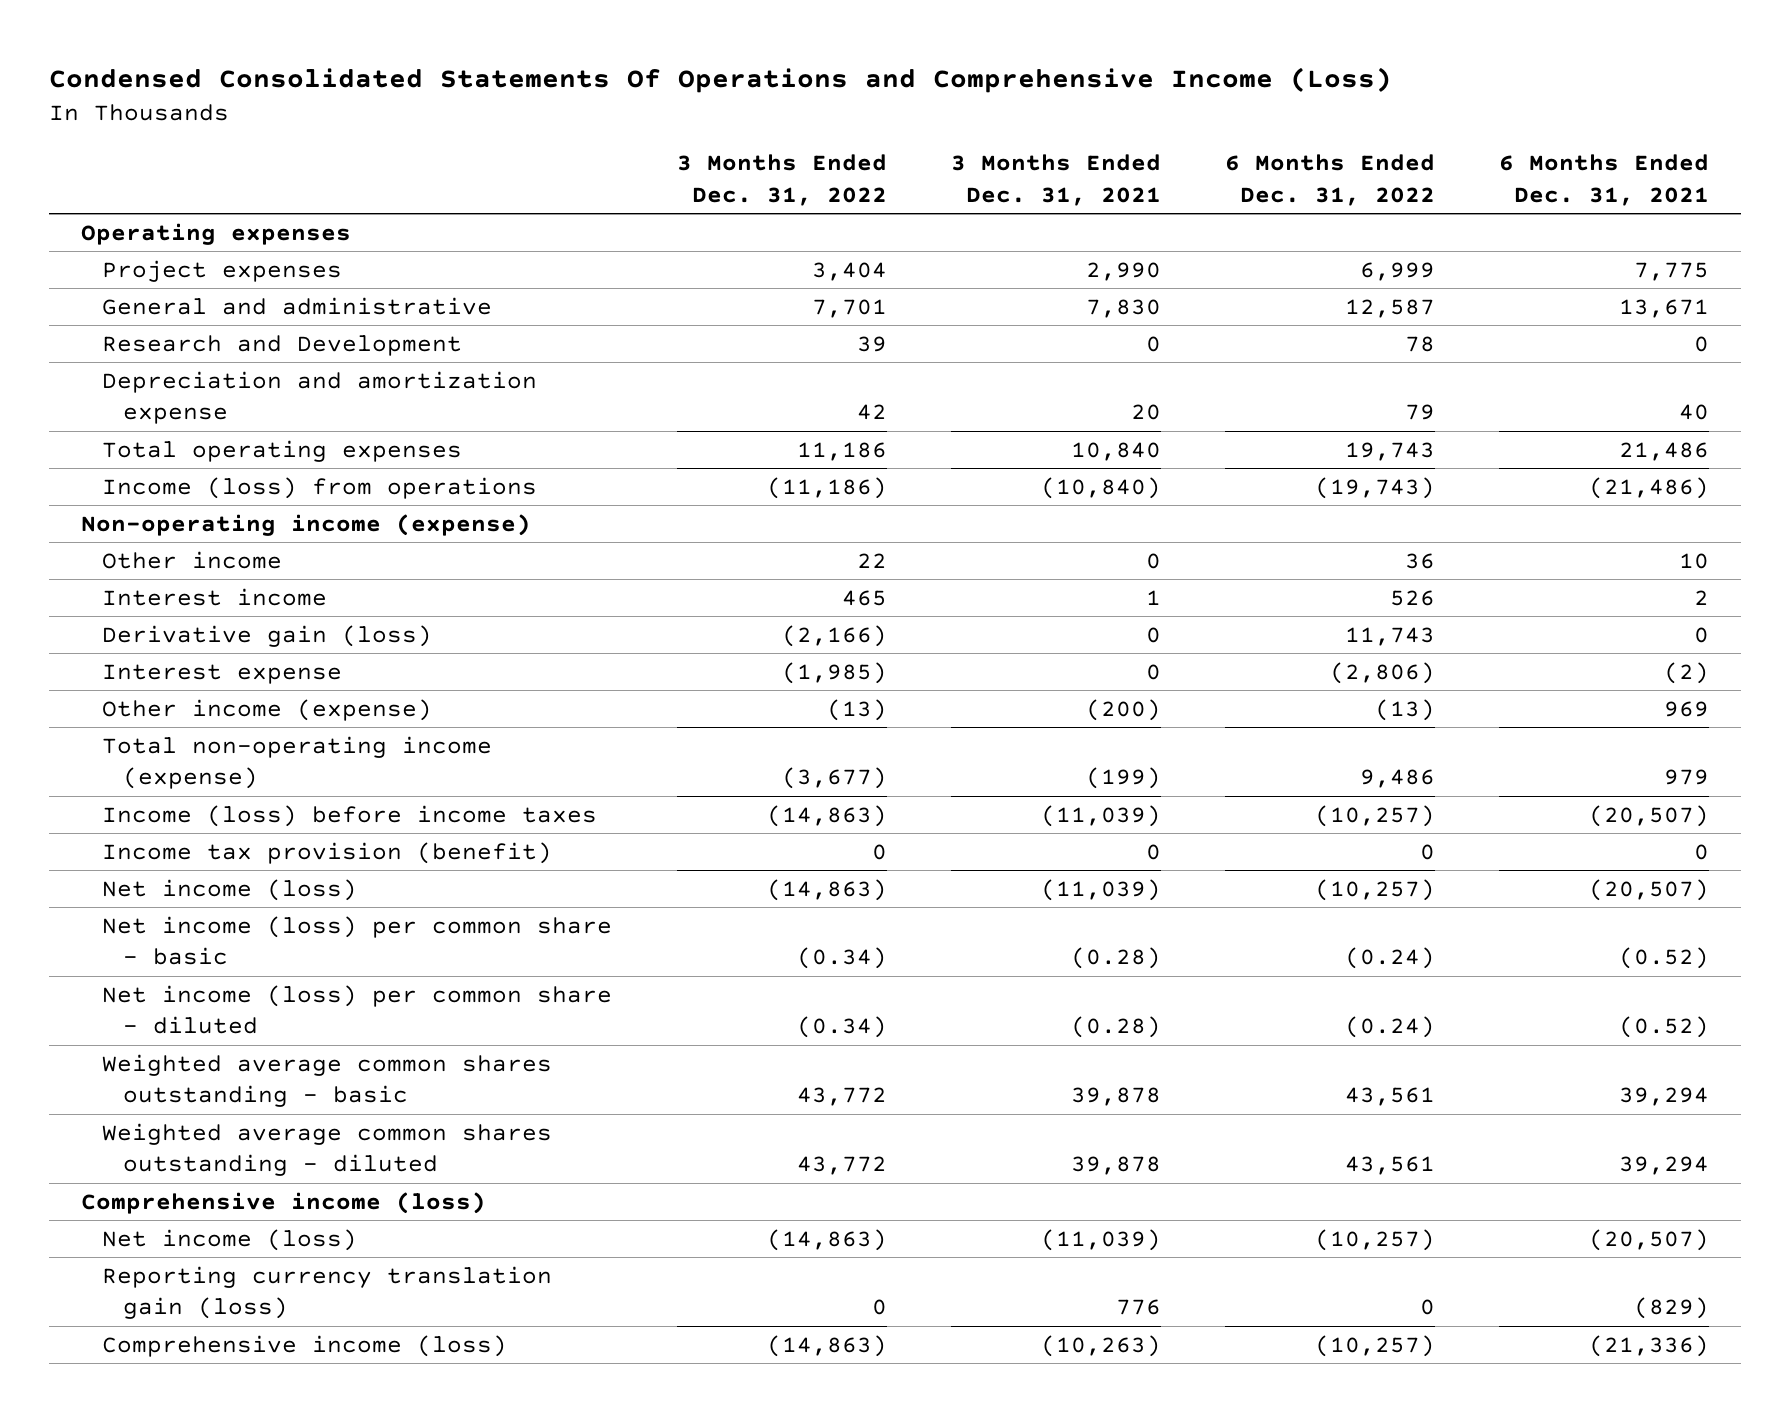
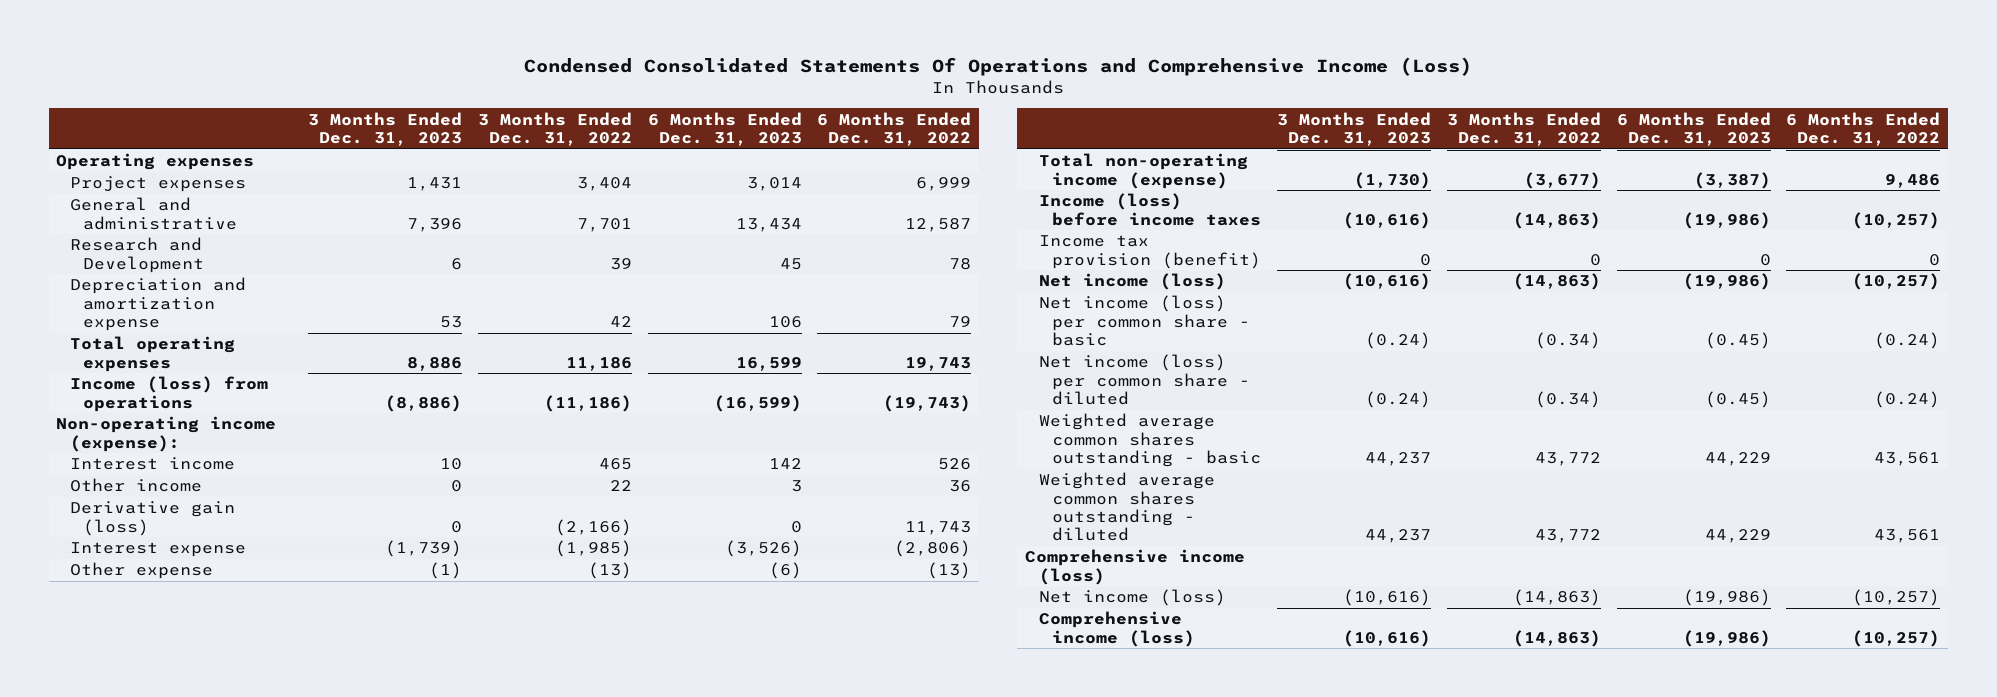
[950,154,1161,206] 3 Months Ended Dec. 31, 2021 -> none
[1499,154,1710,206] 6 Months Ended Dec. 31, 2021 -> none
none -> [308,111,463,146] 3 Months Ended Dec. 31, 2023
none -> [647,111,802,146] 6 Months Ended Dec. 31, 2023
[81,513,532,536] Non-operating income (expense) -> [56,416,277,452] Non-operating income (expense):
[102,550,283,569] Other income -> [69,478,202,493] Other income
[102,698,433,721] Other income (expense) -> [69,562,213,580] Other expense
[102,1265,553,1320] Reporting currency translation gain (loss) -> none

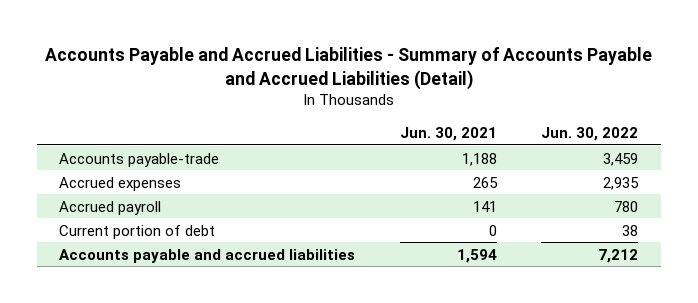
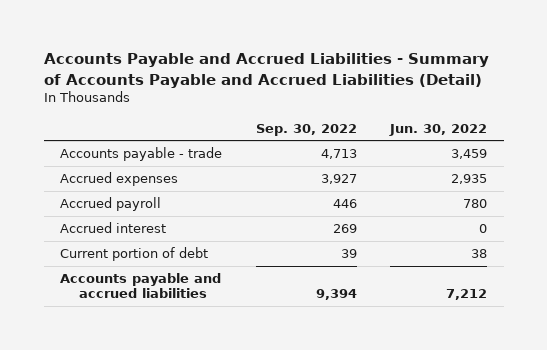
[399,126,497,141] Jun. 30, 2021 -> none
none -> [255,123,357,136] Sep. 30, 2022
[59,152,220,167] Accounts payable-trade -> [60,147,223,162] Accounts payable - trade
none -> [60,222,167,234] Accrued interest

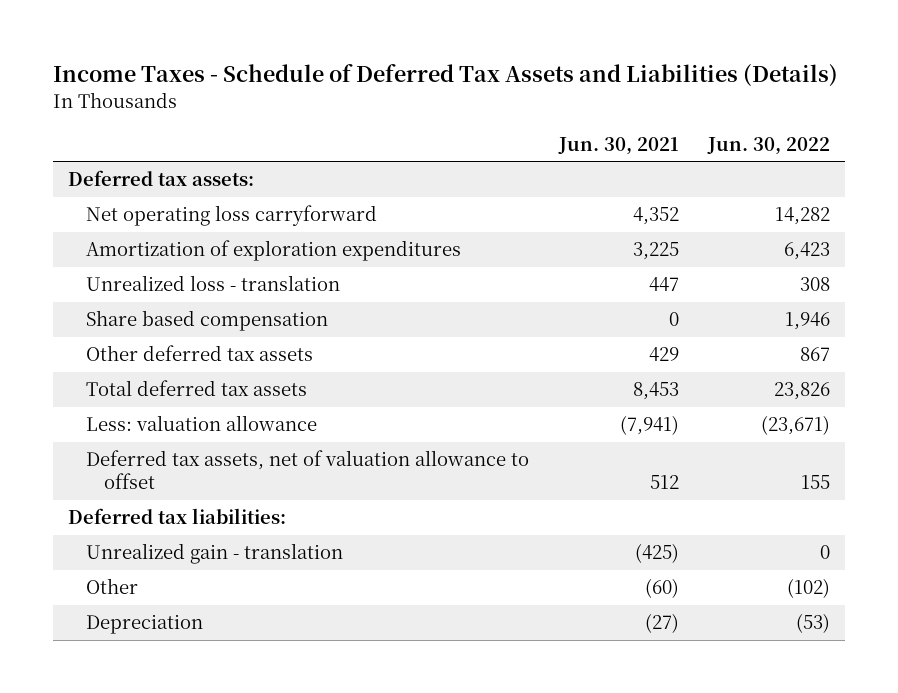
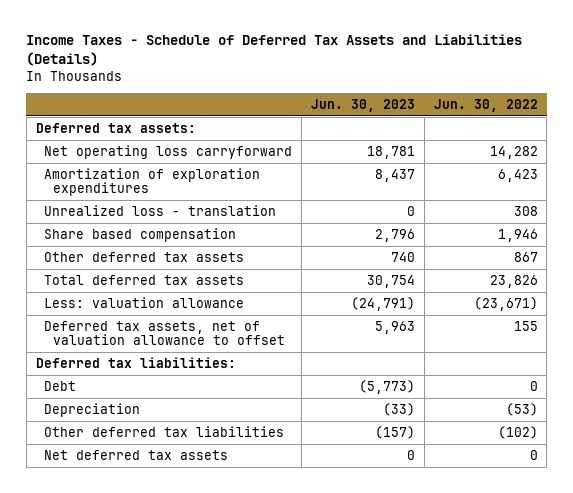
[557,136,679,155] Jun. 30, 2021 -> none
none -> [310,98,415,112] Jun. 30, 2023
[85,543,343,565] Unrealized gain - translation -> none
[85,578,138,595] Other -> none
none -> [44,380,77,391] Debt
none -> [44,425,285,437] Other deferred tax liabilities
none -> [44,449,229,460] Net deferred tax assets

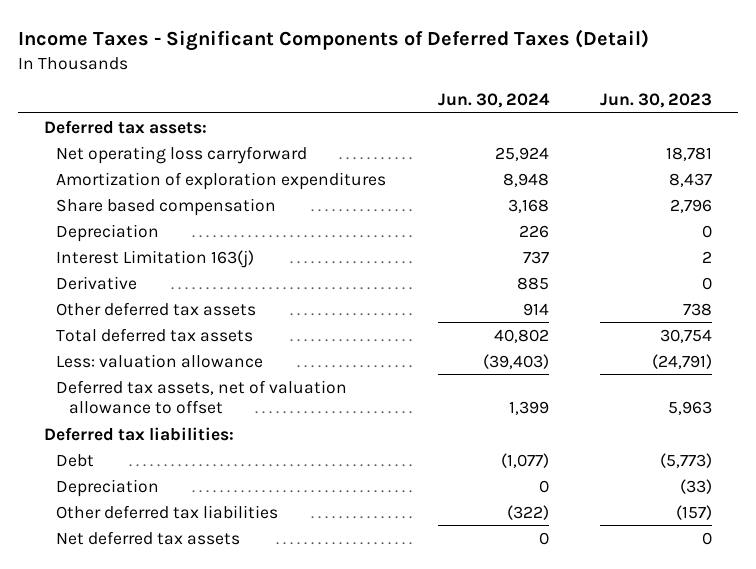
[26,34,523,67] Income Taxes - Schedule of Deferred Tax Assets and Liabilities (Details) -> [18,29,650,52] Income Taxes - Significant Components of Deferred Taxes (Detail)
[433,98,538,112] Jun. 30, 2022 -> none
none -> [437,92,550,108] Jun. 30, 2024
[44,204,277,216] Unrealized loss - translation -> none
none -> [56,223,160,242] Depreciation
none -> [56,249,255,268] Interest Limitation 163(j)
none -> [56,275,138,290] Derivative
[390,251,415,262] 740 -> [683,302,713,316] 738

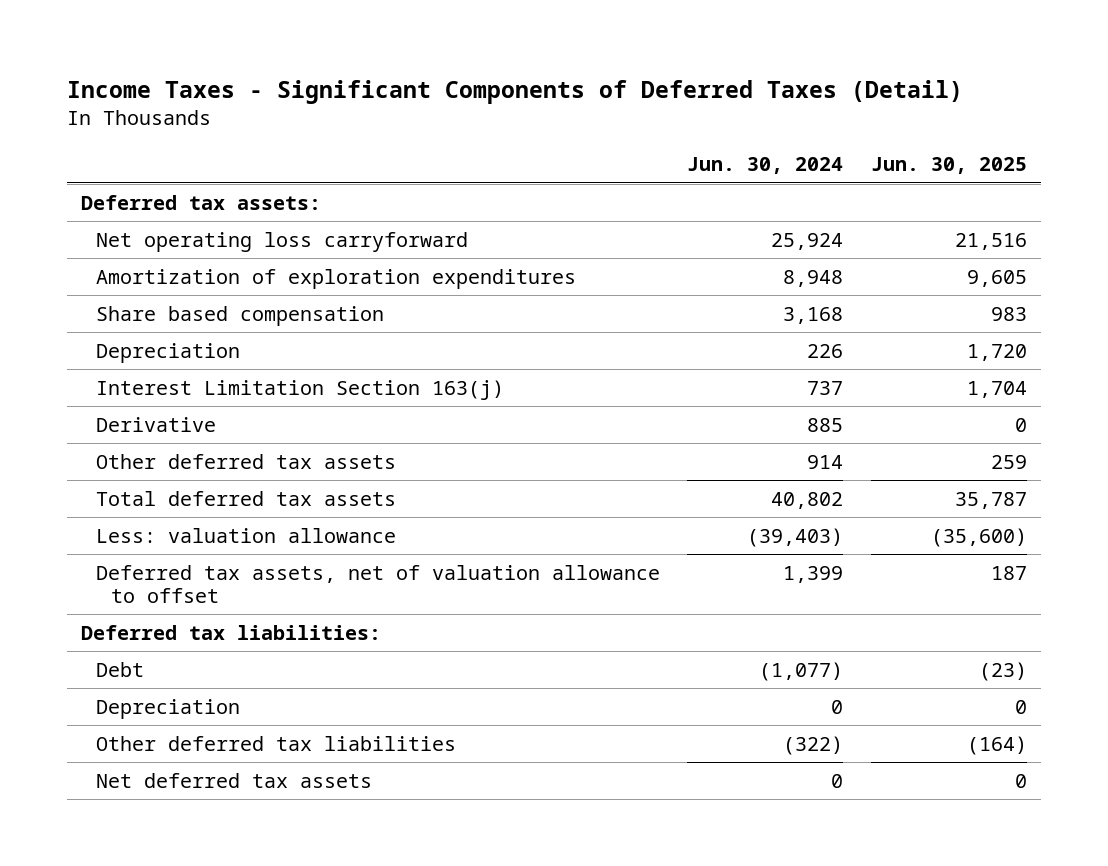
[600,92,713,108] Jun. 30, 2023 -> none
none -> [870,157,1027,175] Jun. 30, 2025
[56,249,255,268] Interest Limitation 163(j) -> [95,379,504,400] Interest Limitation Section 163(j)

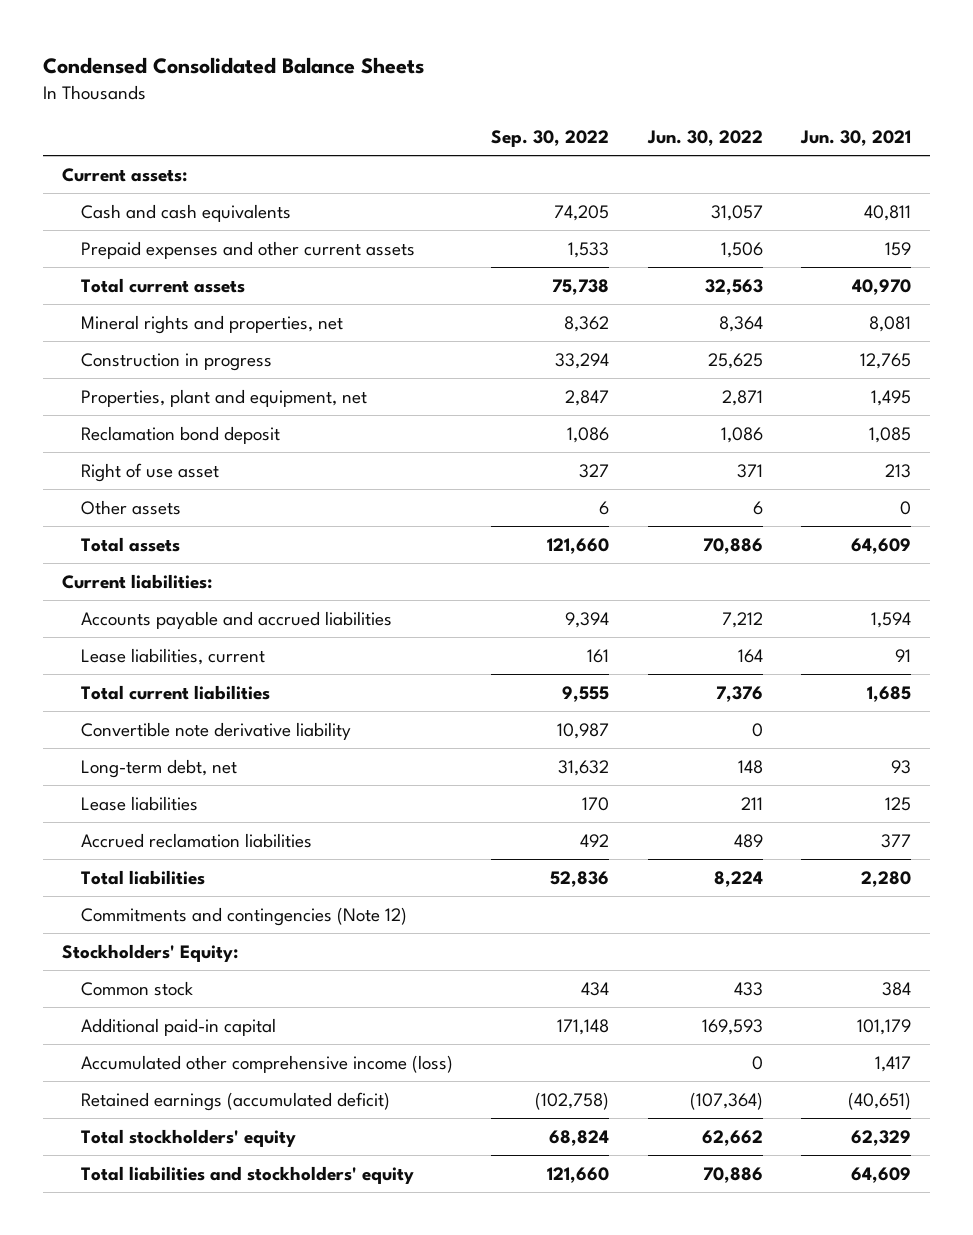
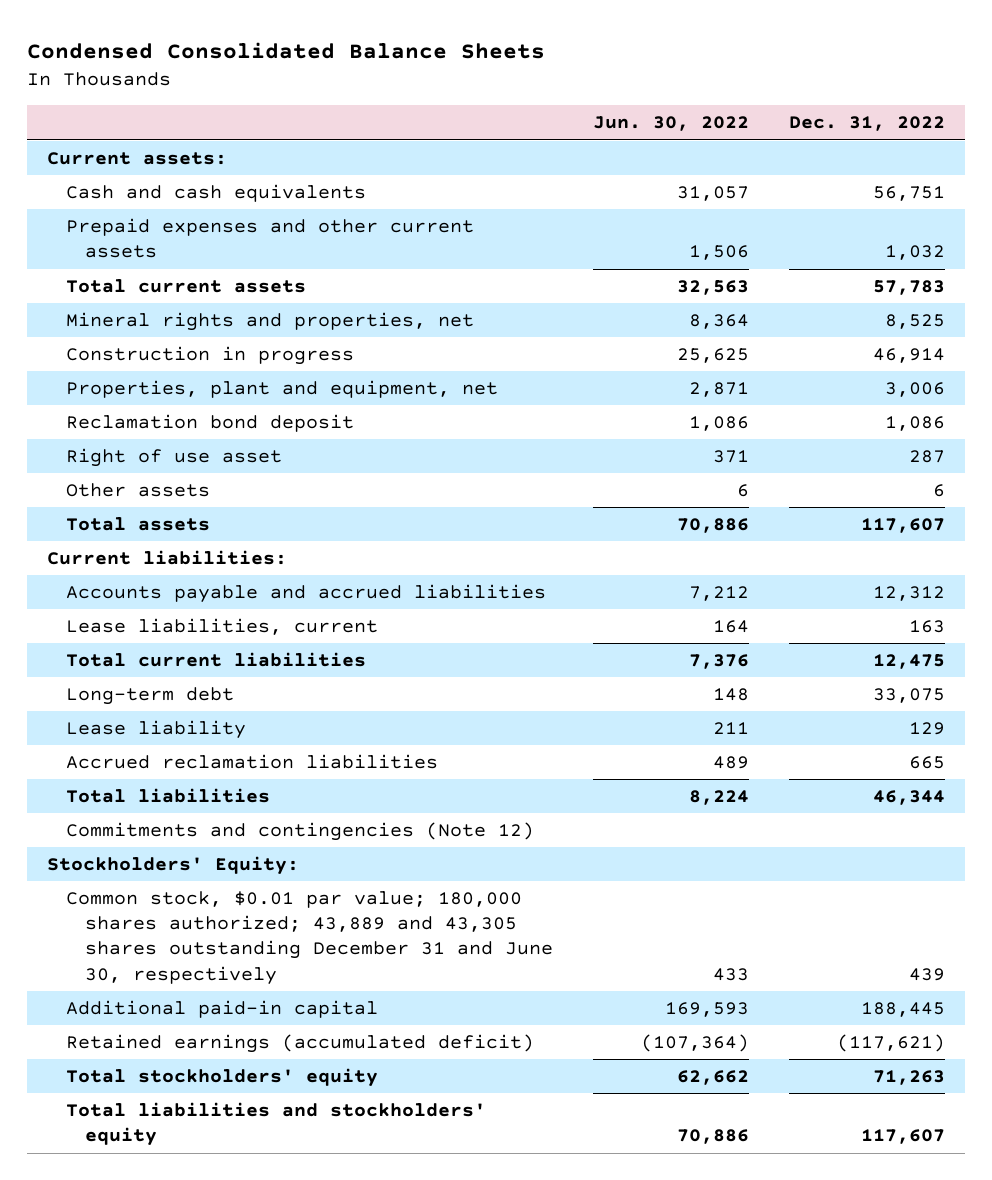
[491,129,610,147] Sep. 30, 2022 -> none
[799,129,911,146] Jun. 30, 2021 -> none
none -> [788,116,945,132] Dec. 31, 2022
[81,721,352,740] Convertible note derivative liability -> none
[81,758,238,778] Long-term debt, net -> [66,687,235,706] Long-term debt
[81,795,199,811] Lease liabilities -> [66,720,247,740] Lease liability
[81,980,194,996] Common stock -> [66,891,554,985] Common stock, $0.01 par value; 180,000 shares authorized; 43,889 and 43,305 shares outstanding December 31 and June 30, respectively
[81,1054,454,1073] Accumulated other comprehensive income (loss) -> none

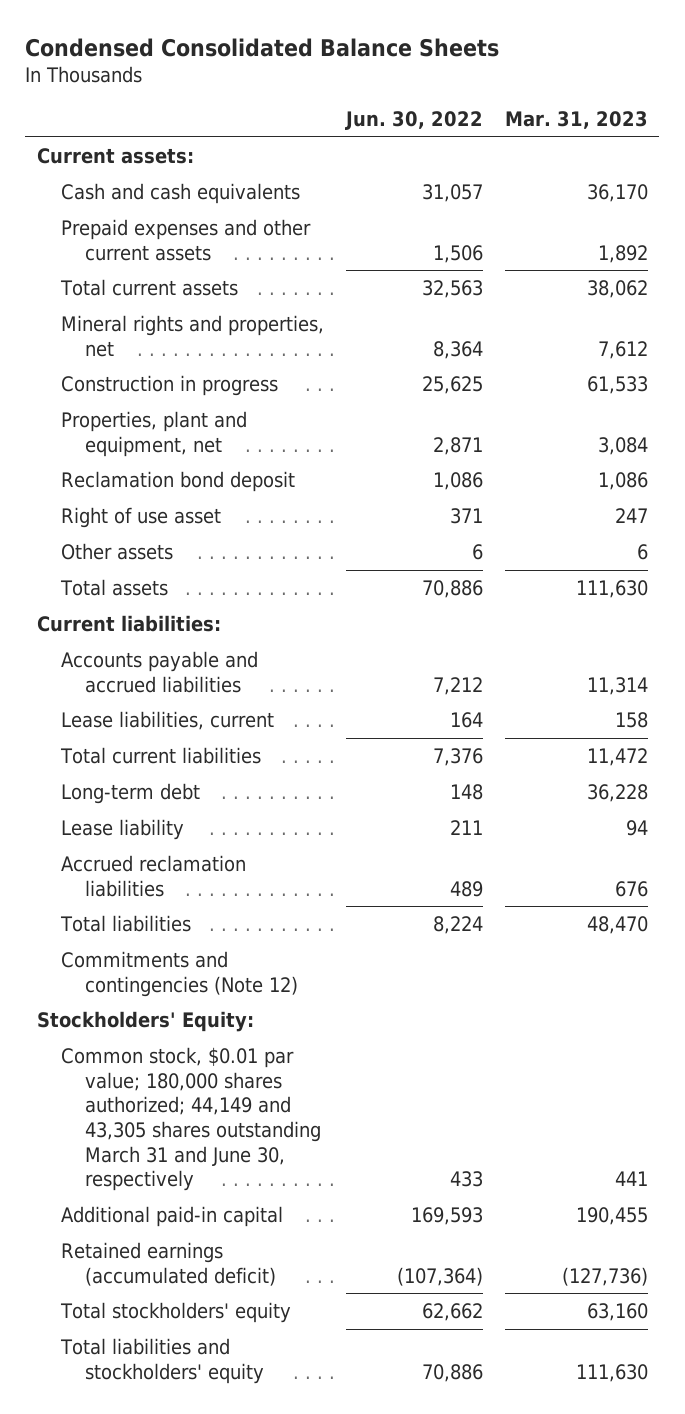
[788,116,945,132] Dec. 31, 2022 -> none
none -> [505,111,649,130] Mar. 31, 2023
[66,891,554,985] Common stock, $0.01 par value; 180,000 shares authorized; 43,889 and 43,305 shares outstanding December 31 and June 30, respectively -> [60,1046,321,1192] Common stock, $0.01 par value; 180,000 shares authorized; 44,149 and 43,305 shares outstanding March 31 and June 30, respectively

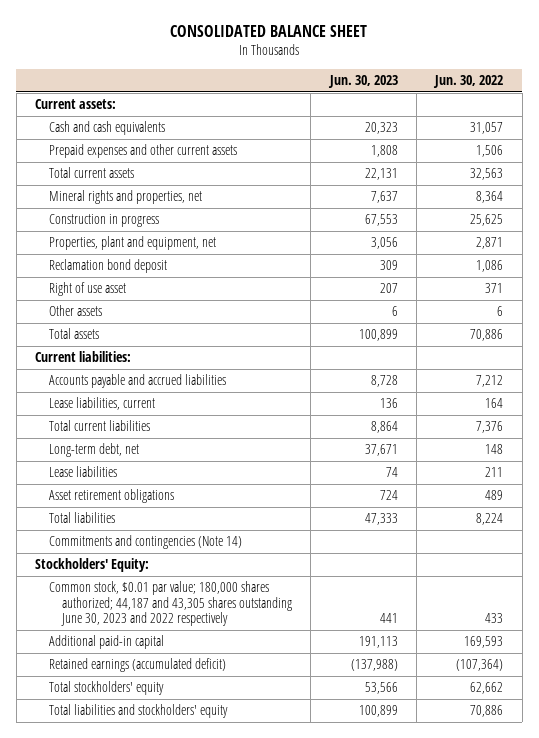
[25,37,500,57] Condensed Consolidated Balance Sheets -> [170,25,368,38] CONSOLIDATED BALANCE SHEET
[505,111,649,130] Mar. 31, 2023 -> none
none -> [327,74,398,88] Jun. 30, 2023
[60,782,200,804] Long-term debt -> [48,443,139,458] Long-term debt, net
[60,818,184,840] Lease liability -> [48,466,117,478] Lease liabilities
[60,854,246,897] Accrued reclamation liabilities -> [48,489,174,504] Asset retirement obligations
[60,950,298,997] Commitments and contingencies (Note 12) -> [48,535,242,550] Commitments and contingencies (Note 14)
[60,1046,321,1192] Common stock, $0.01 par value; 180,000 shares authorized; 44,149 and 43,305 shares outstanding March 31 and June 30, respectively -> [48,581,292,627] Common stock, $0.01 par value; 180,000 shares authorized; 44,187 and 43,305 shares outstanding June 30, 2023 and 2022 respectively

